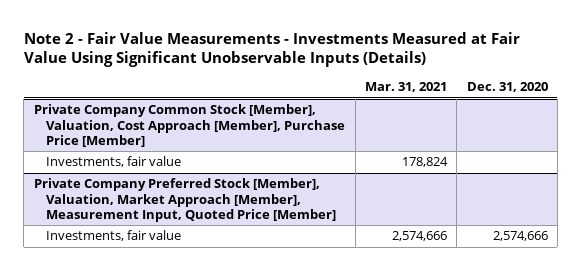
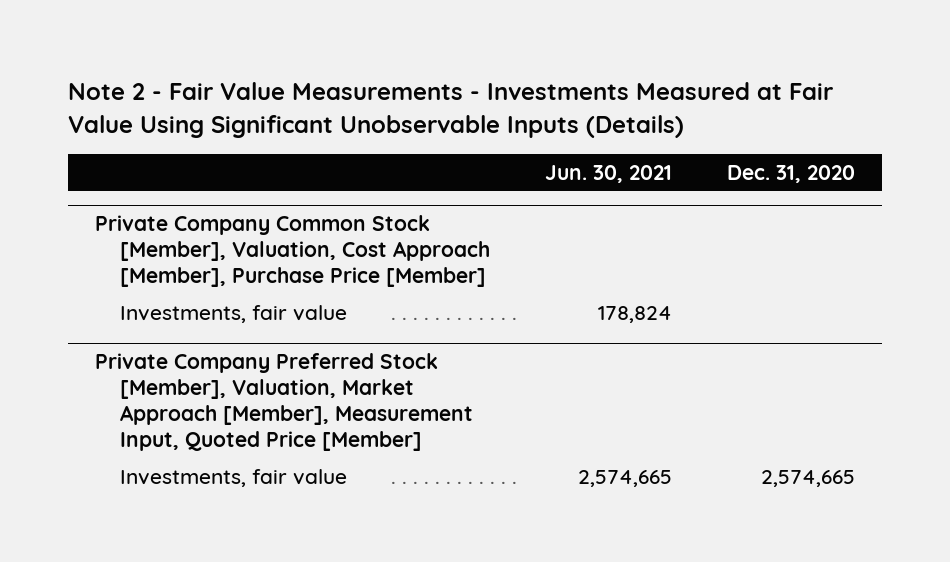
[364,82,447,93] Mar. 31, 2021 -> none
none -> [544,164,672,183] Jun. 30, 2021
[492,231,548,242] 2,574,666 -> [760,469,855,487] 2,574,665

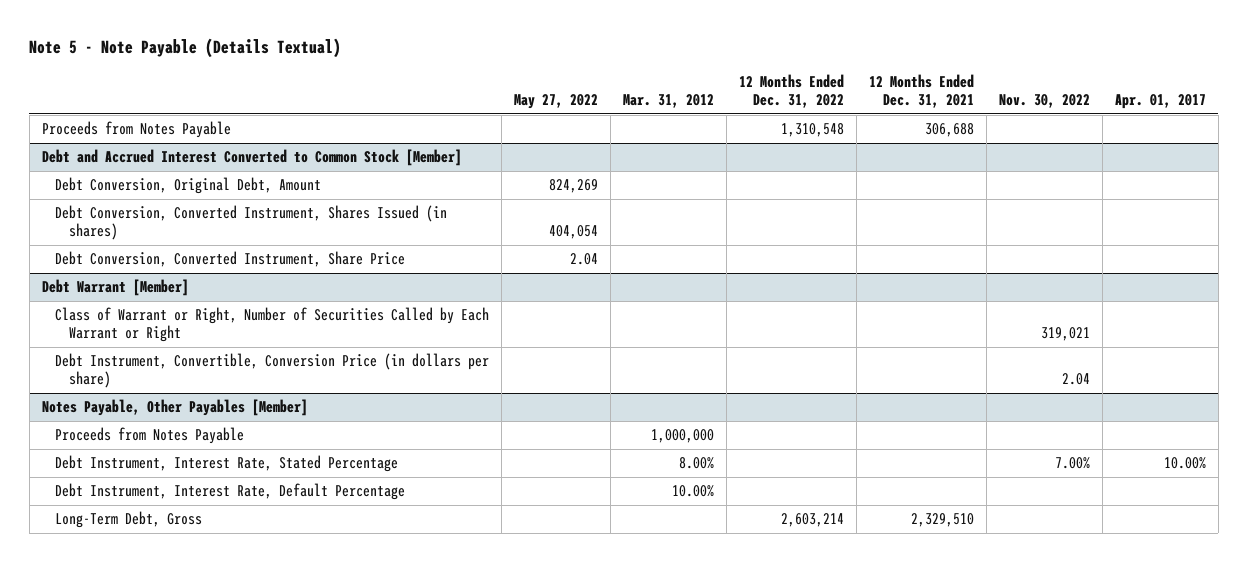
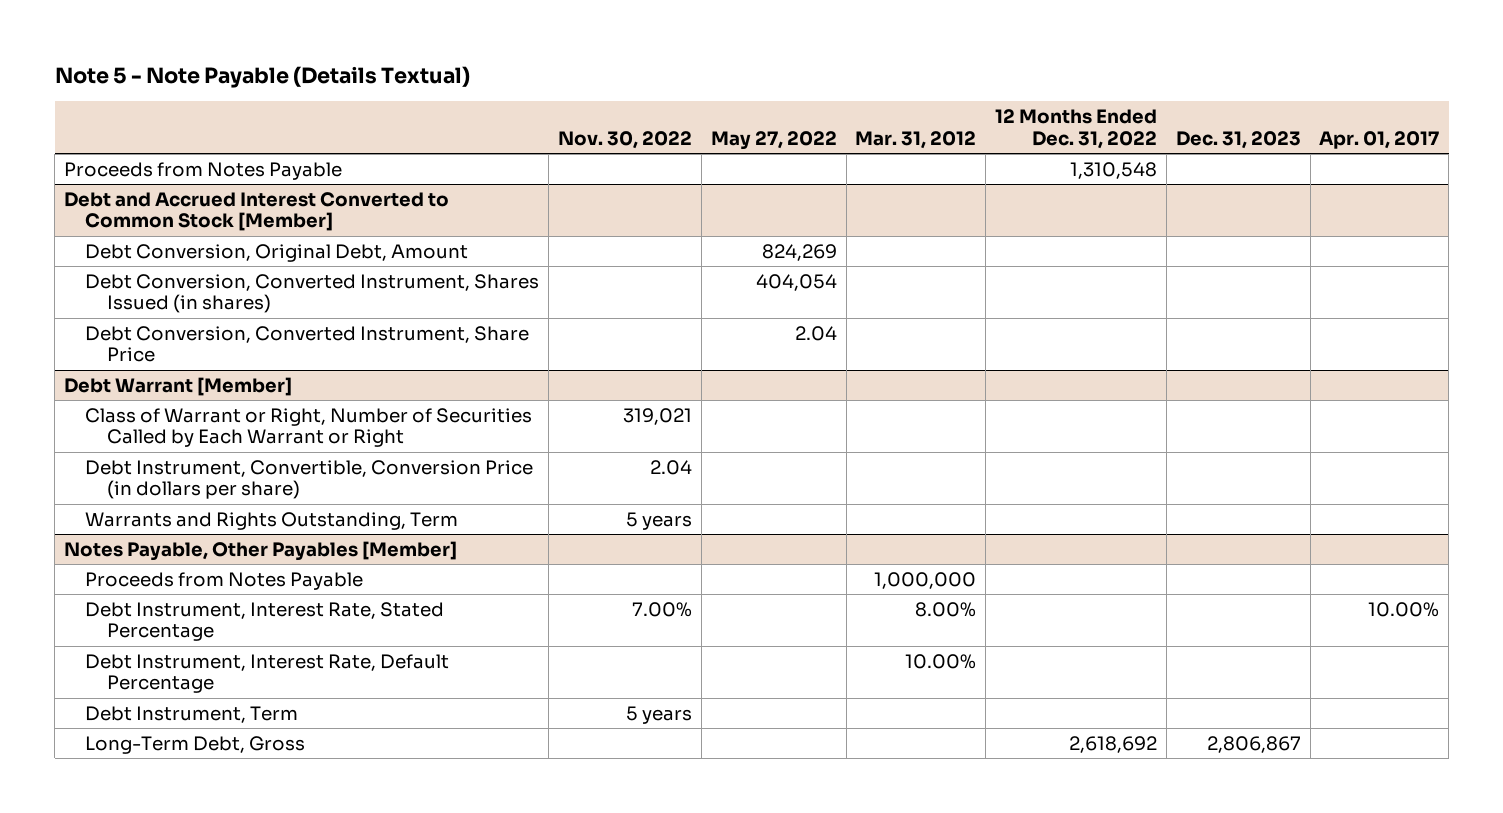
[868,74,974,109] 12 Months Ended Dec. 31, 2021 -> none
none -> [1175,130,1301,149] Dec. 31, 2023
none -> [85,511,459,530] Warrants and Rights Outstanding, Term
none -> [85,705,299,723] Debt Instrument, Term
[780,513,844,528] 2,603,214 -> [1069,735,1158,753] 2,618,692

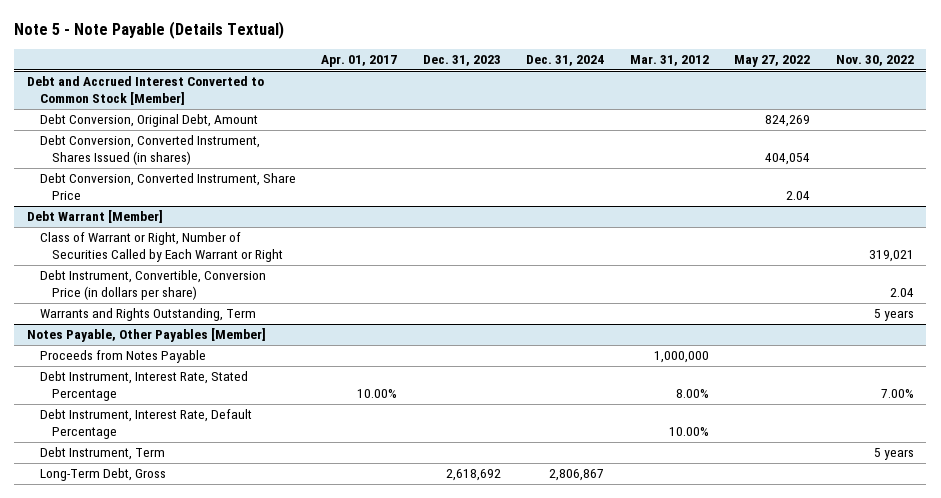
[995,109,1158,149] 12 Months Ended Dec. 31, 2022 -> none
none -> [526,55,605,67] Dec. 31, 2024
[63,161,342,180] Proceeds from Notes Payable -> none
[1206,735,1301,753] 2,806,867 -> [445,469,501,482] 2,618,692

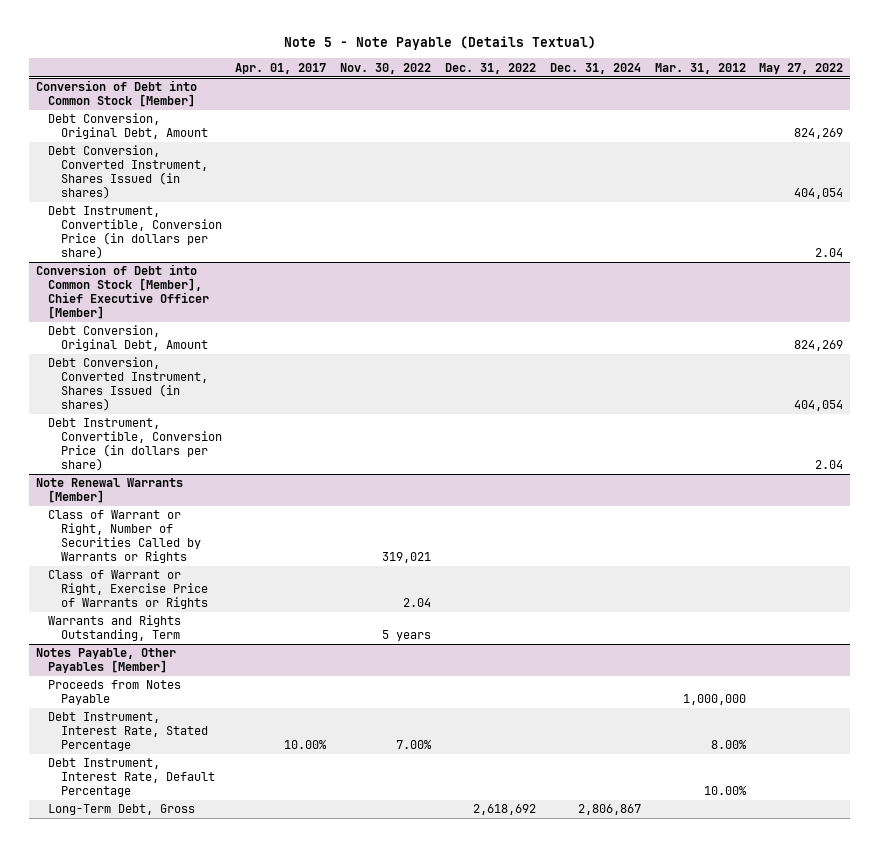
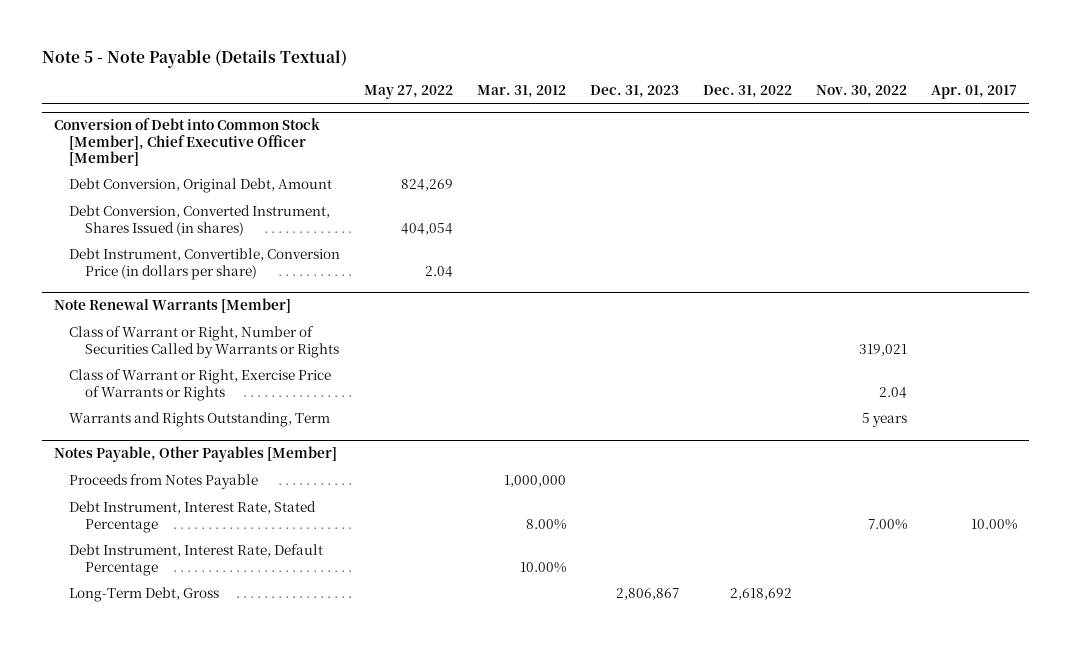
[549,62,641,74] Dec. 31, 2024 -> none
none -> [590,84,680,98] Dec. 31, 2023
[36,80,198,108] Conversion of Debt into Common Stock [Member] -> none
[48,113,208,140] Debt Conversion, Original Debt, Amount -> none
[48,145,208,200] Debt Conversion, Converted Instrument, Shares Issued (in shares) -> none
[48,206,222,260] Debt Instrument, Convertible, Conversion Price (in dollars per share) -> none

